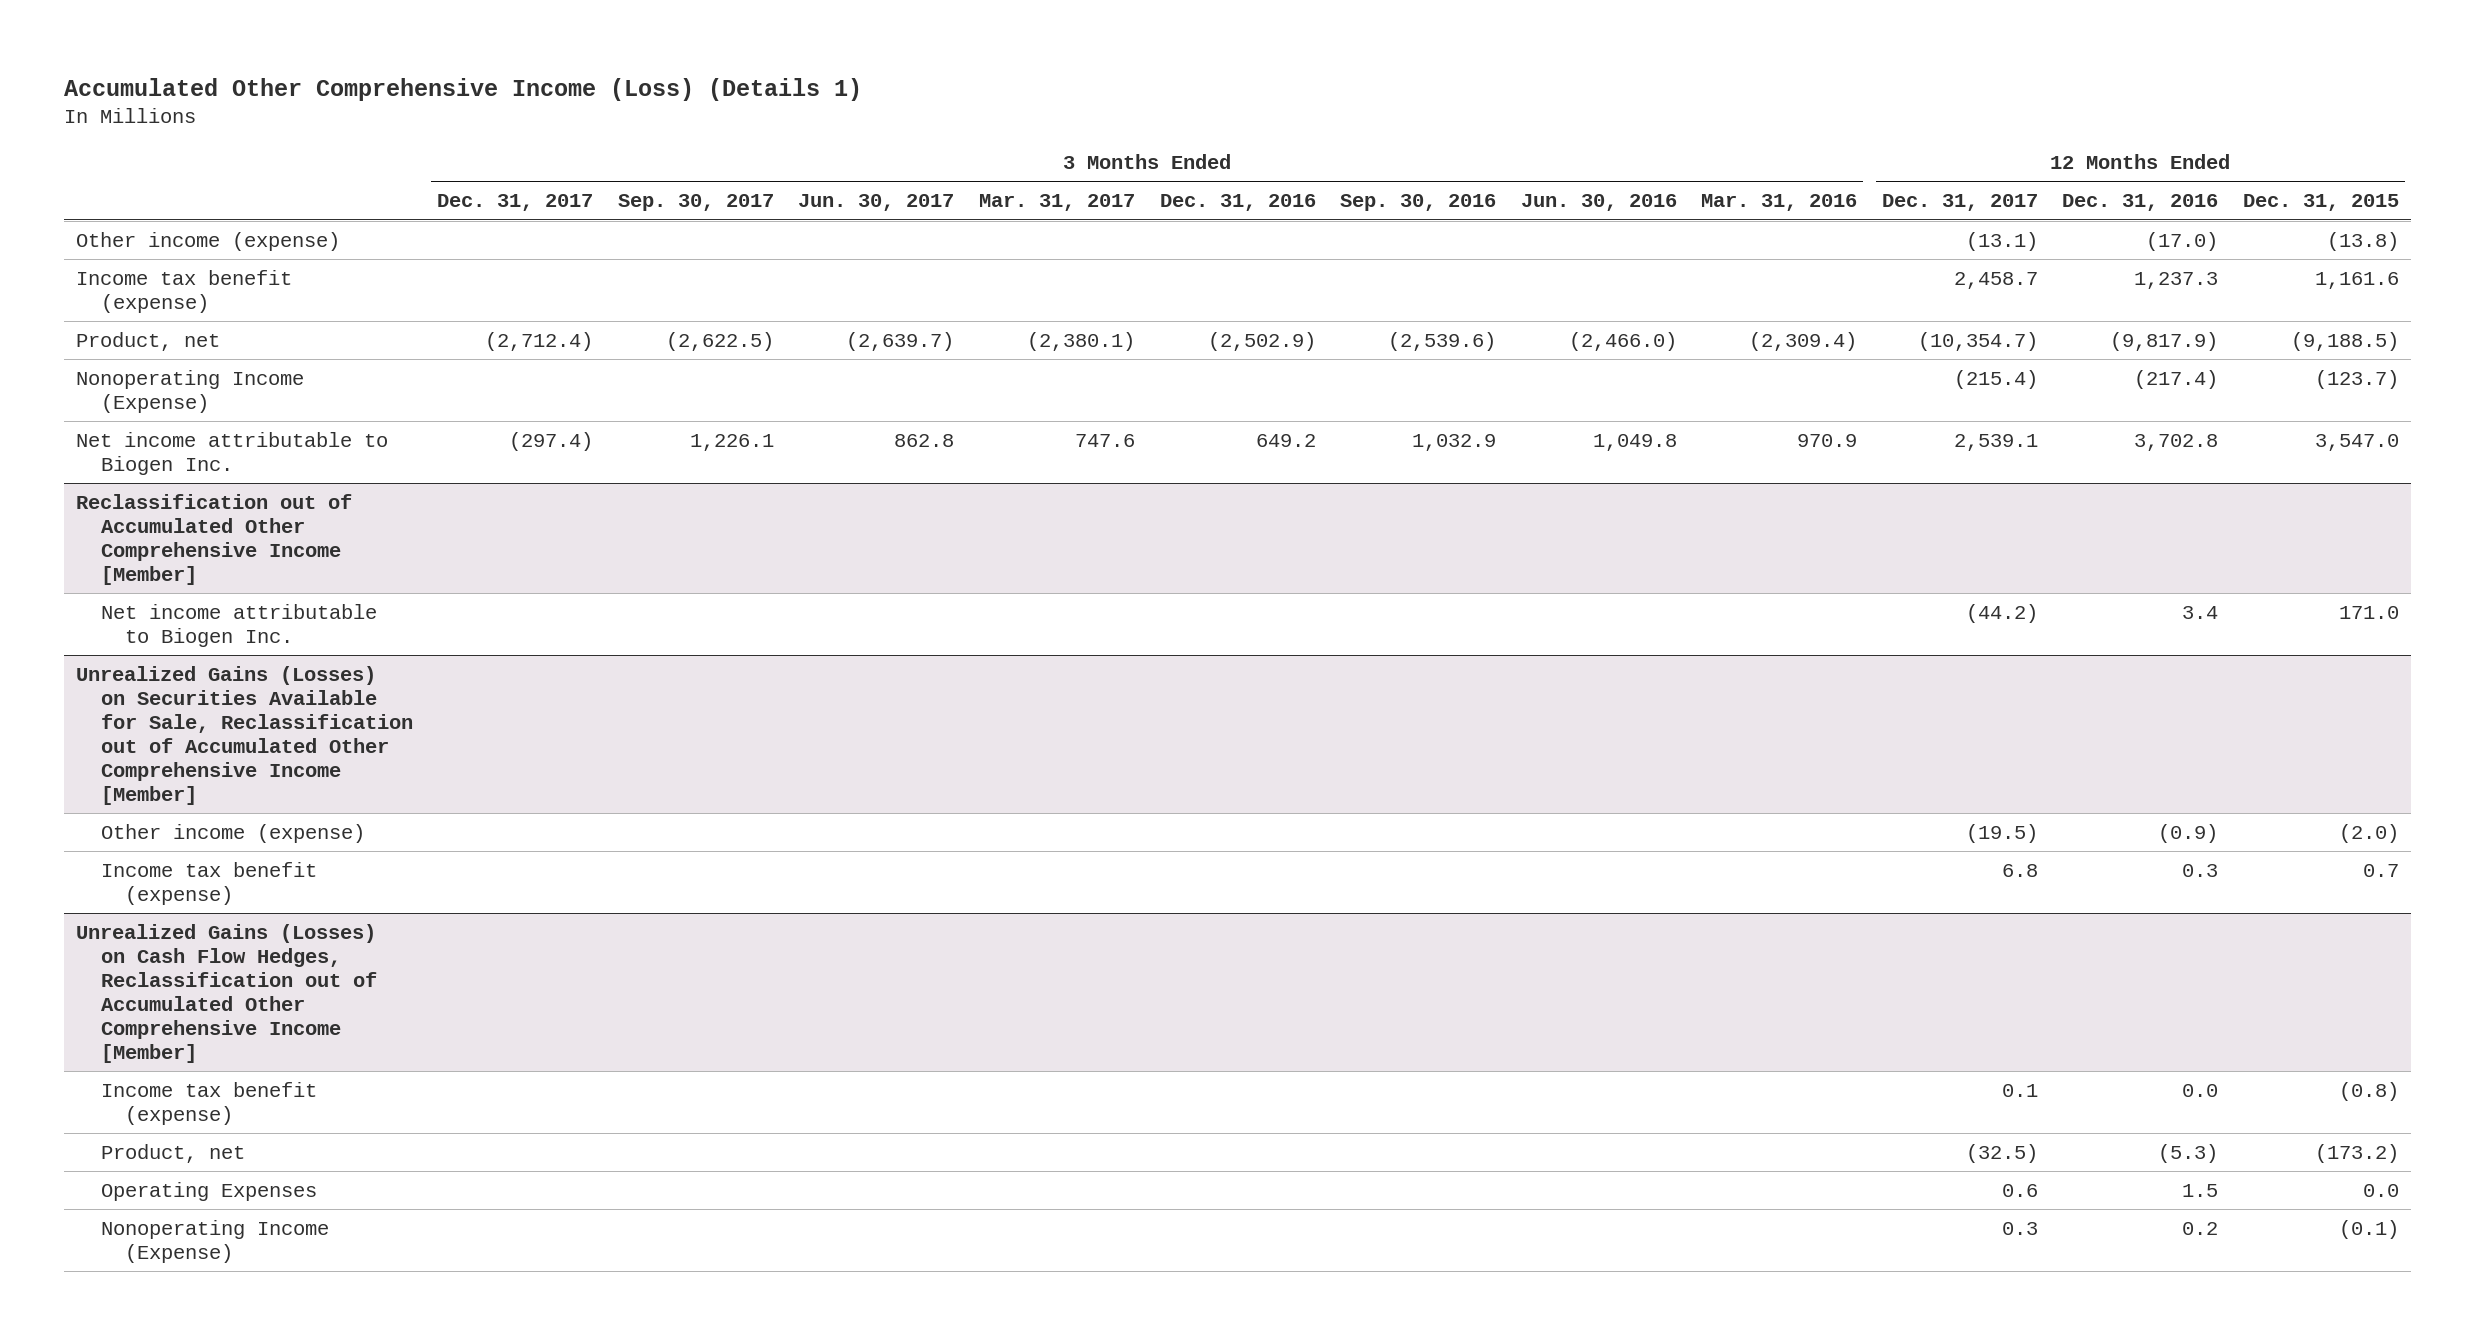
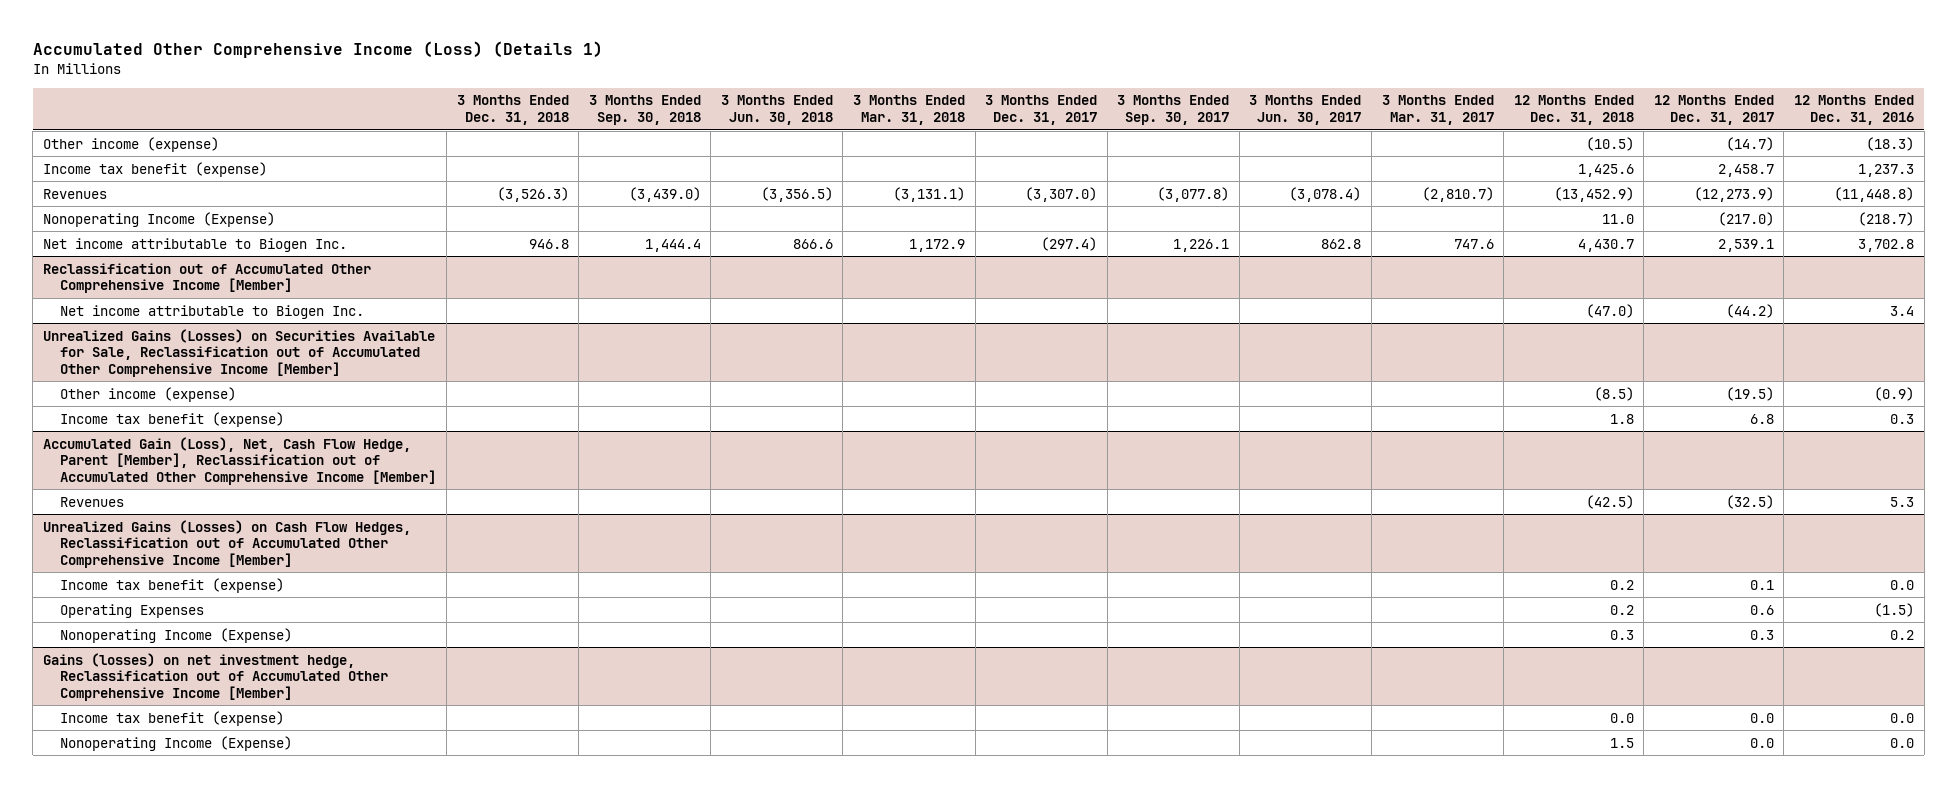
[1159,194,1316,212] Dec. 31, 2016 -> none
[1340,194,1497,212] Sep. 30, 2016 -> none
[1520,194,1677,212] Jun. 30, 2016 -> none
[1701,194,1858,212] Mar. 31, 2016 -> none
[2243,194,2400,212] Dec. 31, 2015 -> none
none -> [456,95,569,126] 3 Months Ended Dec. 31, 2018
none -> [588,95,701,126] 3 Months Ended Sep. 30, 2018
none -> [720,95,833,126] 3 Months Ended Jun. 30, 2018
none -> [853,95,966,126] 3 Months Ended Mar. 31, 2018
none -> [1513,95,1634,126] 12 Months Ended Dec. 31, 2018
[1965,231,2038,251] (13.1) -> [1725,136,1774,151] (14.7)
[2146,231,2219,251] (17.0) -> [1866,136,1915,151] (18.3)
[76,331,221,351] Product, net -> none
none -> [42,188,107,199] Revenues
[1953,369,2038,389] (215.4) -> [1717,211,1774,226] (217.0)
[2134,369,2219,389] (217.4) -> [1858,211,1915,226] (218.7)
none -> [42,436,437,485] Accumulated Gain (Loss), Net, Cash Flow Hedge, Parent [Member], Reclassification out of Accumulated Other Comprehensive Income [Member]
none -> [60,496,125,507] Revenues
[100,1143,245,1163] Product, net -> none
[2182,1183,2219,1197] 1.5 -> [1874,602,1915,617] (1.5)
none -> [42,652,389,701] Gains (losses) on net investment hedge, Reclassification out of Accumulated Other Comprehensive Income [Member]
none -> [60,710,285,726] Income tax benefit (expense)
none -> [60,735,293,751] Nonoperating Income (Expense)

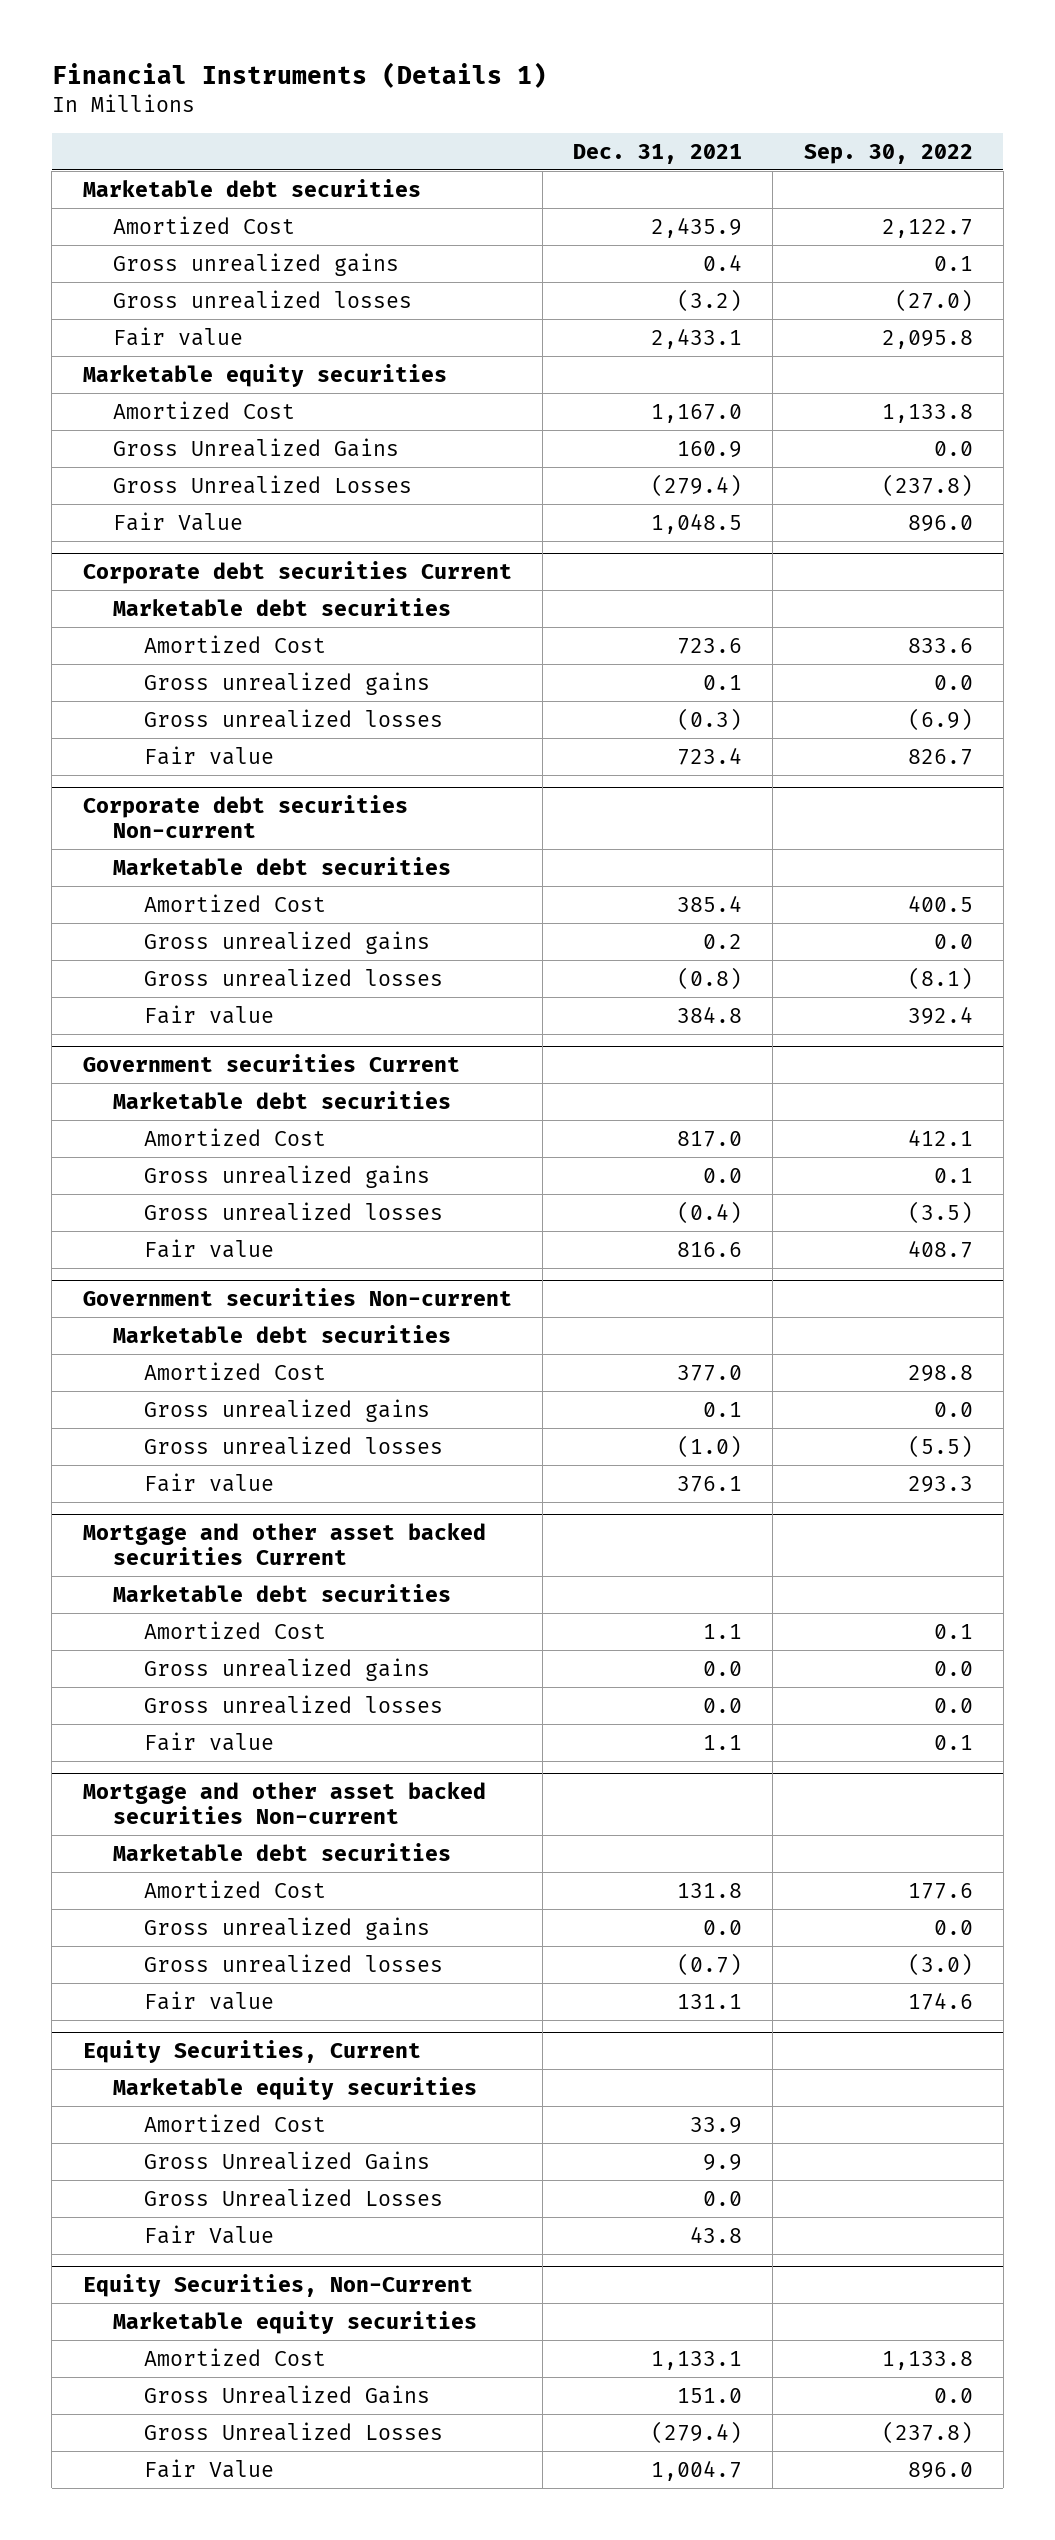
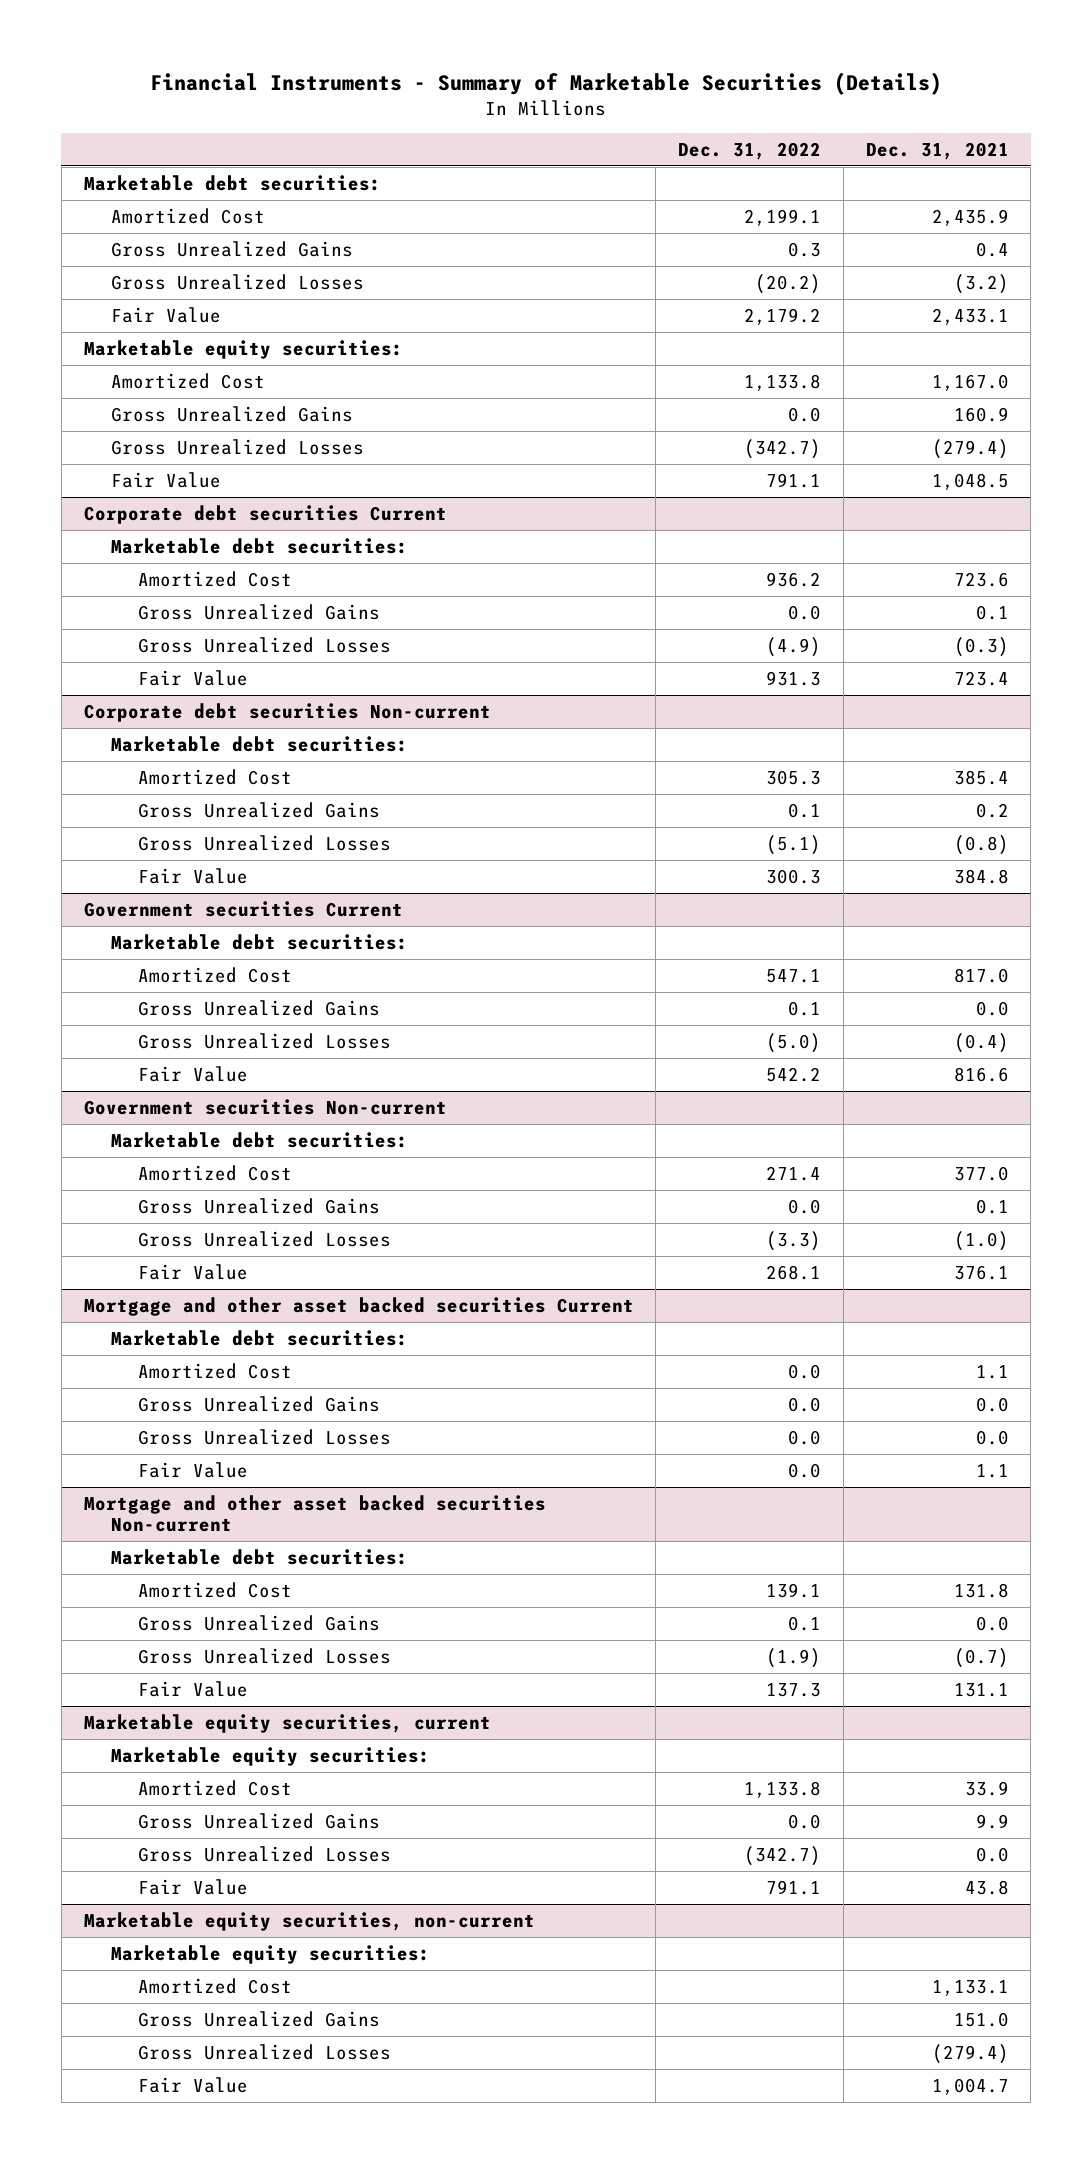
[51,62,547,89] Financial Instruments (Details 1) -> [150,71,943,95] Financial Instruments - Summary of Marketable Securities (Details)
[803,143,973,164] Sep. 30, 2022 -> none
none -> [678,141,822,160] Dec. 31, 2022
[82,178,421,197] Marketable debt securities -> [83,174,381,191] Marketable debt securities:
[113,252,400,276] Gross unrealized gains -> [110,240,353,257] Gross Unrealized Gains
[113,289,413,309] Gross unrealized losses -> [110,273,364,290] Gross Unrealized Losses
[113,326,244,346] Fair value -> [110,306,221,323] Fair Value
[82,363,447,387] Marketable equity securities -> [83,339,403,359] Marketable equity securities:
[113,597,452,616] Marketable debt securities -> [110,537,408,554] Marketable debt securities:
[144,671,431,695] Gross unrealized gains -> [138,603,381,620] Gross Unrealized Gains
[144,708,444,728] Gross unrealized losses -> [138,636,392,653] Gross Unrealized Losses
[144,745,275,765] Fair value -> [138,669,249,686] Fair Value
[113,856,452,875] Marketable debt securities -> [110,735,408,752] Marketable debt securities:
[144,930,431,954] Gross unrealized gains -> [138,801,381,818] Gross Unrealized Gains
[144,967,444,987] Gross unrealized losses -> [138,834,392,851] Gross Unrealized Losses
[144,1004,275,1024] Fair value -> [138,867,249,884] Fair Value
[113,1090,452,1109] Marketable debt securities -> [110,933,408,950] Marketable debt securities:
[144,1164,431,1188] Gross unrealized gains -> [138,999,381,1016] Gross Unrealized Gains
[144,1201,444,1221] Gross unrealized losses -> [138,1032,392,1049] Gross Unrealized Losses
[144,1238,275,1258] Fair value -> [138,1065,249,1082] Fair Value
[113,1324,452,1343] Marketable debt securities -> [110,1131,408,1148] Marketable debt securities:
[144,1398,431,1422] Gross unrealized gains -> [138,1197,381,1214] Gross Unrealized Gains
[144,1435,444,1455] Gross unrealized losses -> [138,1230,392,1247] Gross Unrealized Losses
[144,1472,275,1492] Fair value -> [138,1263,249,1280] Fair Value
[113,1583,452,1602] Marketable debt securities -> [110,1329,408,1346] Marketable debt securities:
[144,1657,431,1681] Gross unrealized gains -> [138,1395,381,1412] Gross Unrealized Gains
[144,1694,444,1714] Gross unrealized losses -> [138,1428,392,1445] Gross Unrealized Losses
[144,1731,275,1751] Fair value -> [138,1461,249,1478] Fair Value
[113,1842,452,1861] Marketable debt securities -> [110,1548,408,1565] Marketable debt securities:
[144,1916,431,1940] Gross unrealized gains -> [138,1614,381,1631] Gross Unrealized Gains
[144,1953,444,1973] Gross unrealized losses -> [138,1647,392,1664] Gross Unrealized Losses
[144,1990,275,2010] Fair value -> [138,1680,249,1697] Fair Value
[82,2039,421,2063] Equity Securities, Current -> [83,1713,491,1733] Marketable equity securities, current
[113,2076,478,2100] Marketable equity securities -> [110,1746,430,1766] Marketable equity securities:
[82,2273,473,2297] Equity Securities, Non-Current -> [83,1911,535,1931] Marketable equity securities, non-current
[113,2310,478,2334] Marketable equity securities -> [110,1944,430,1964] Marketable equity securities:

